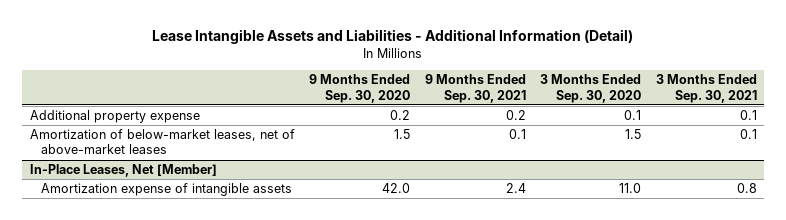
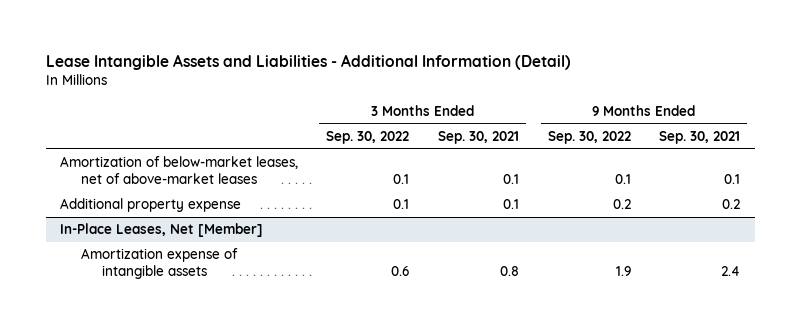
[309,74,411,103] 9 Months Ended Sep. 30, 2020 -> none
[540,74,642,103] 3 Months Ended Sep. 30, 2020 -> none
none -> [326,131,410,145] Sep. 30, 2022
none -> [547,131,631,145] Sep. 30, 2022
[29,110,200,124] Additional property expense -> [59,198,241,213] Additional property expense

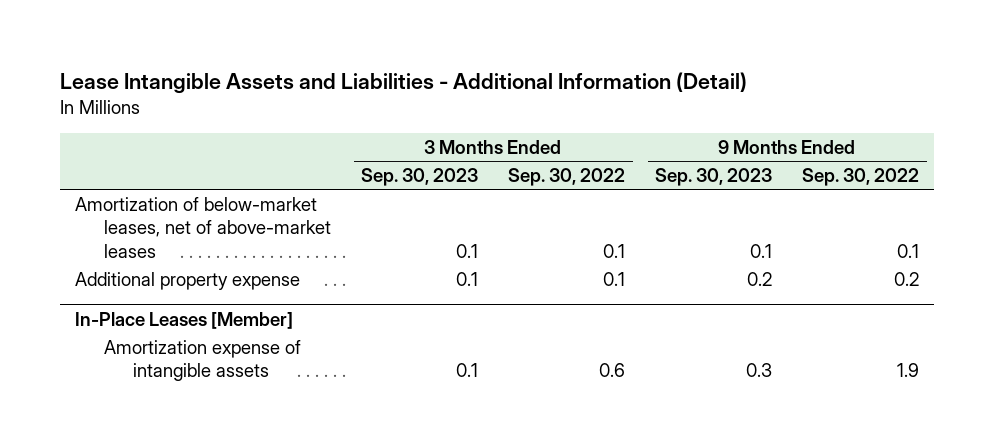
[438,131,520,145] Sep. 30, 2021 -> none
[659,131,741,145] Sep. 30, 2021 -> none
none -> [361,167,479,186] Sep. 30, 2023
none -> [655,167,773,186] Sep. 30, 2023
[59,223,263,238] In-Place Leases, Net [Member] -> [75,311,294,329] In-Place Leases [Member]

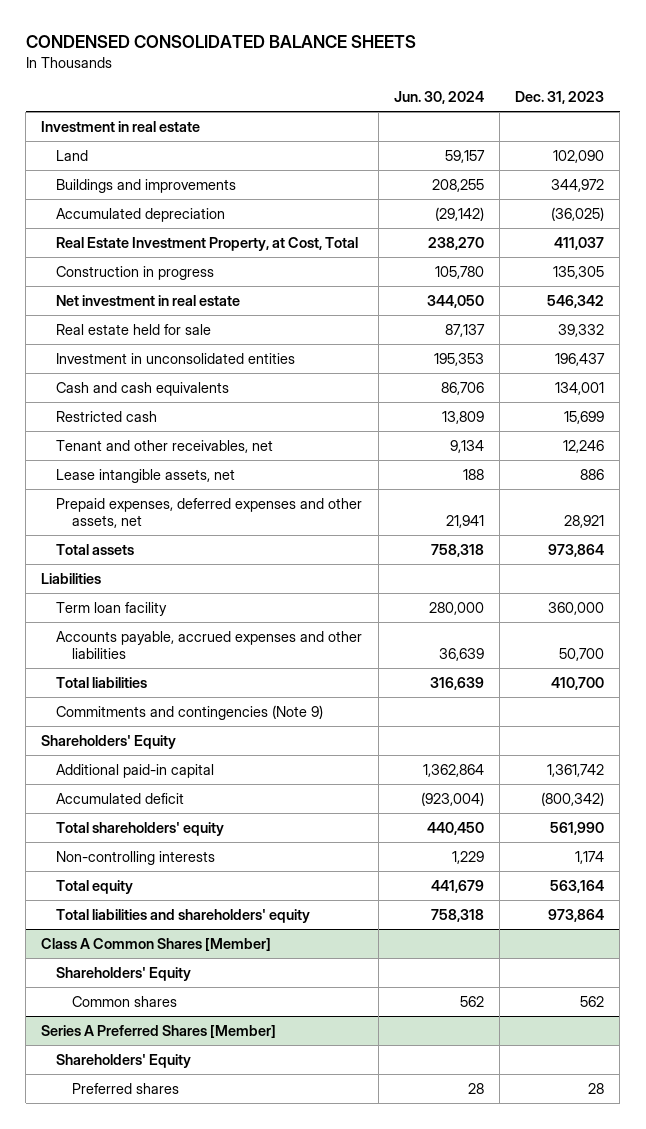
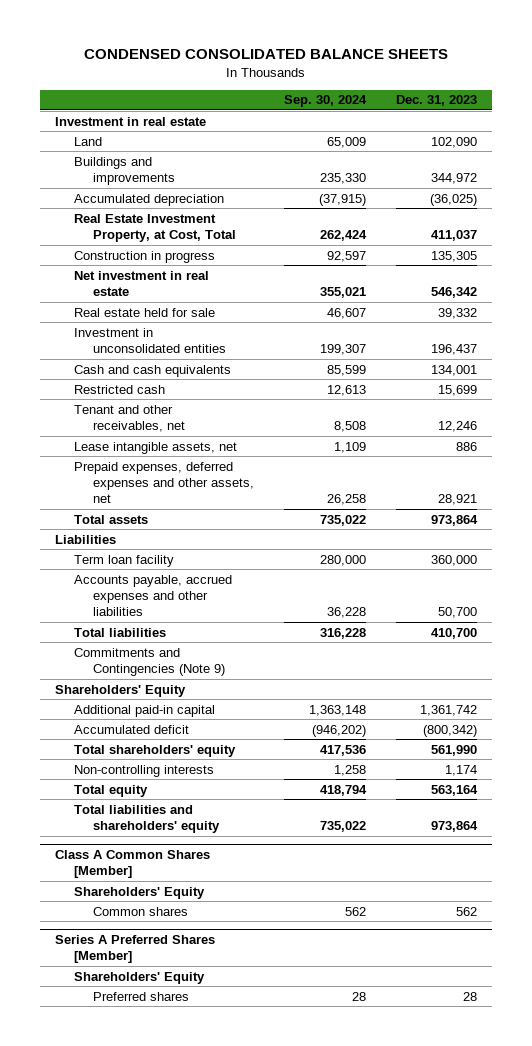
[393,91,484,105] Jun. 30, 2024 -> none
none -> [283,95,367,108] Sep. 30, 2024
[56,704,324,720] Commitments and contingencies (Note 9) -> [73,647,225,676] Commitments and Contingencies (Note 9)

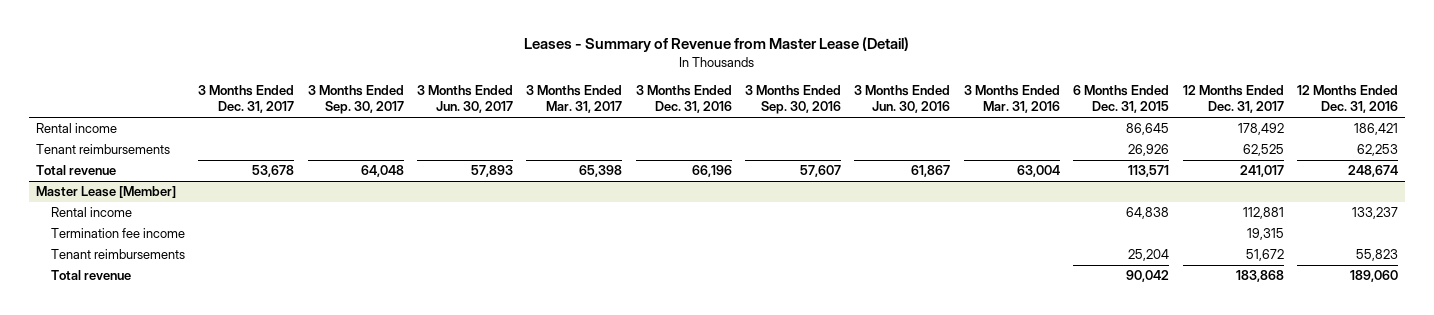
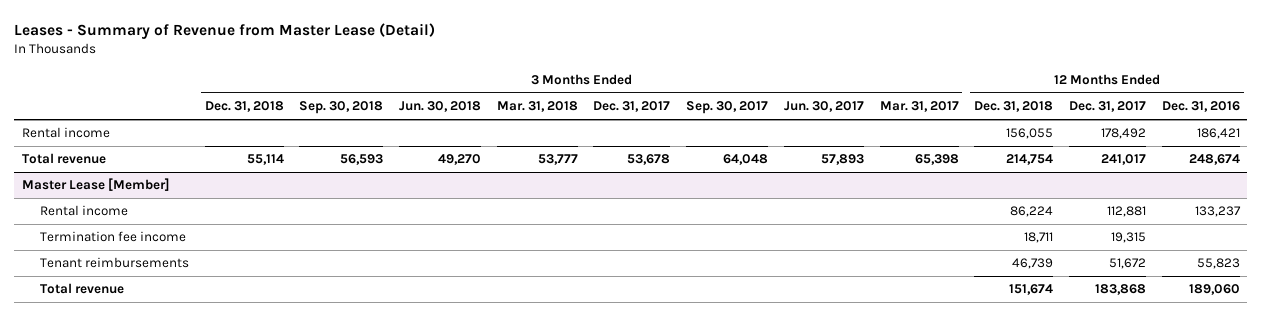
[635,85,732,114] 3 Months Ended Dec. 31, 2016 -> none
[745,85,842,115] 3 Months Ended Sep. 30, 2016 -> none
[854,85,951,114] 3 Months Ended Jun. 30, 2016 -> none
[963,85,1060,114] 3 Months Ended Mar. 31, 2016 -> none
[1073,85,1170,114] 6 Months Ended Dec. 31, 2015 -> none
none -> [204,101,284,113] Dec. 31, 2018
none -> [299,101,384,115] Sep. 30, 2018
none -> [399,101,482,113] Jun. 30, 2018
none -> [496,101,578,113] Mar. 31, 2018
none -> [974,101,1054,113] Dec. 31, 2018
[35,144,170,155] Tenant reimbursements -> none

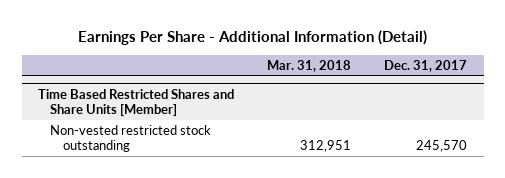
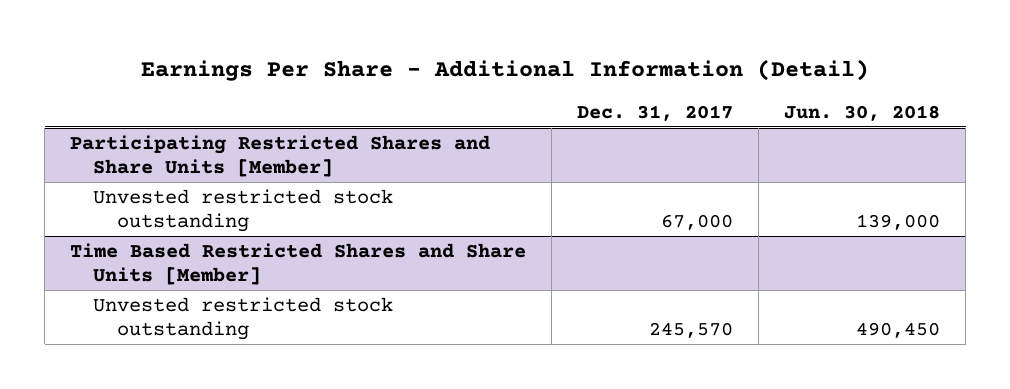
[267,59,352,72] Mar. 31, 2018 -> none
none -> [784,104,941,121] Jun. 30, 2018
none -> [70,134,491,178] Participating Restricted Shares and Share Units [Member]
none -> [93,188,394,233] Unvested restricted stock outstanding
[50,124,212,153] Non-vested restricted stock outstanding -> [93,296,394,341] Unvested restricted stock outstanding

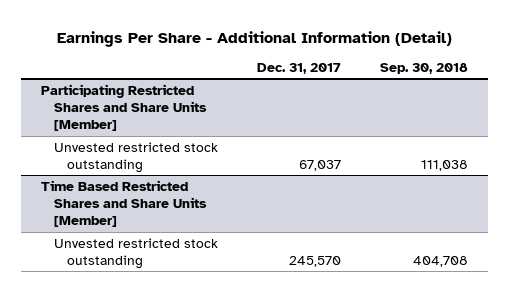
[784,104,941,121] Jun. 30, 2018 -> none
none -> [380,62,469,74] Sep. 30, 2018
[661,214,734,231] 67,000 -> [299,159,342,171] 67,037

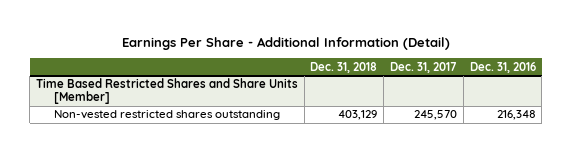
[380,62,469,74] Sep. 30, 2018 -> none
none -> [310,61,378,73] Dec. 31, 2018
none -> [469,61,536,73] Dec. 31, 2016
[40,83,207,132] Participating Restricted Shares and Share Units [Member] -> none
[53,141,218,173] Unvested restricted stock outstanding -> none
[53,237,218,269] Unvested restricted stock outstanding -> [53,110,280,121] Non-vested restricted shares outstanding

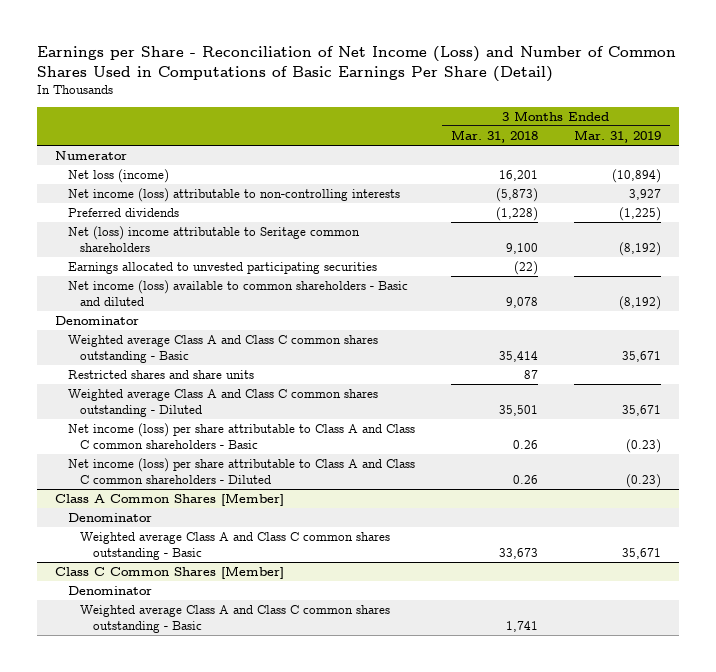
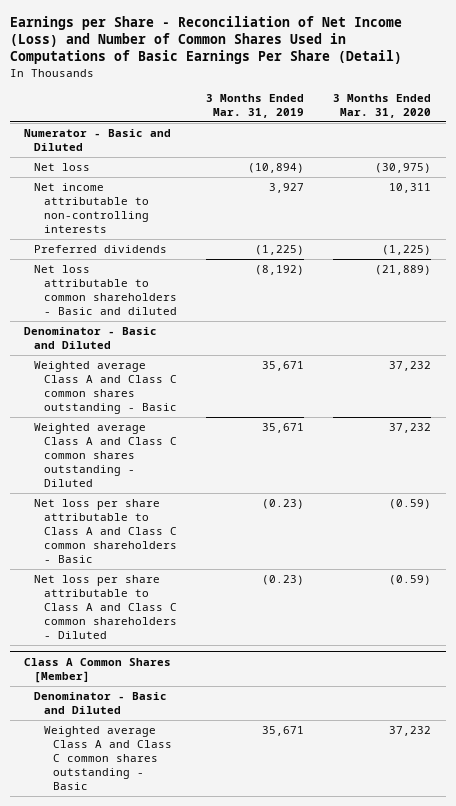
[450,130,538,144] Mar. 31, 2018 -> none
none -> [333,93,432,118] 3 Months Ended Mar. 31, 2020
[55,151,128,161] Numerator -> [24,129,172,152] Numerator - Basic and Diluted
[67,169,169,184] Net loss (income) -> [33,163,90,172] Net loss
[67,188,400,203] Net income (loss) attributable to non-controlling interests -> [33,183,149,233] Net income attributable to non-controlling interests
[67,226,360,252] Net (loss) income attributable to Seritage common shareholders -> none
[67,262,377,275] Earnings allocated to unvested participating securities -> none
[67,280,408,306] Net income (loss) available to common shareholders - Basic and diluted -> [33,265,177,315] Net loss attributable to common shareholders - Basic and diluted
[55,316,140,326] Denominator -> [24,327,158,350] Denominator - Basic and Diluted
[67,370,254,380] Restricted shares and share units -> none
[67,423,415,449] Net income (loss) per share attributable to Class A and Class C common shareholders - Basic -> [33,499,177,563] Net loss per share attributable to Class A and Class C common shareholders - Basic
[67,458,415,484] Net income (loss) per share attributable to Class A and Class C common shareholders - Diluted -> [33,575,177,639] Net loss per share attributable to Class A and Class C common shareholders - Diluted
[67,513,152,523] Denominator -> [33,692,167,715] Denominator - Basic and Diluted
[55,566,285,580] Class C Common Shares [Member] -> none
[67,586,152,596] Denominator -> none
[80,605,391,633] Weighted average Class A and Class C common shares outstanding - Basic -> none

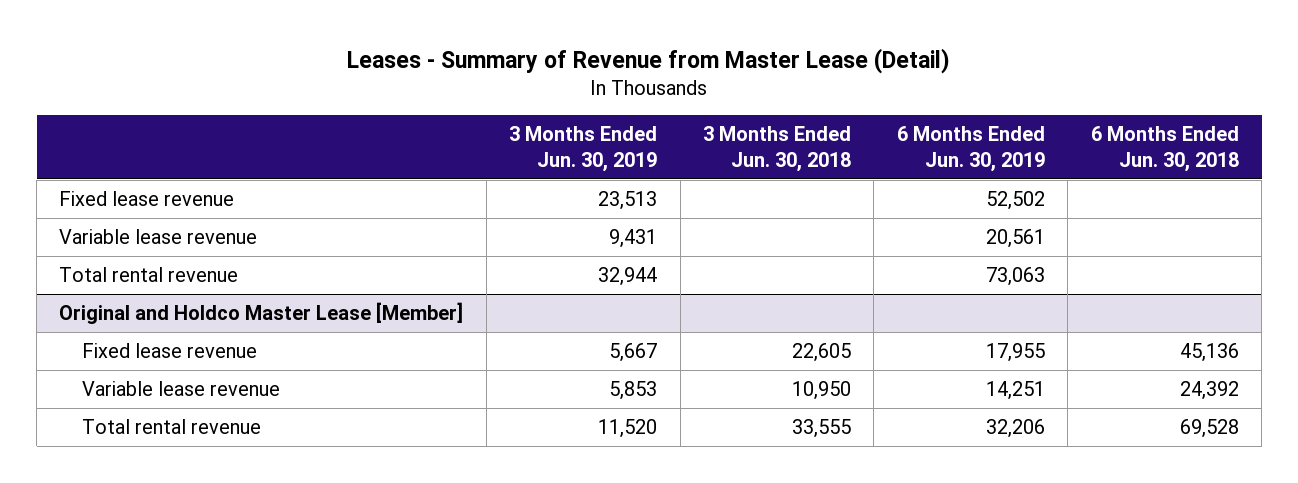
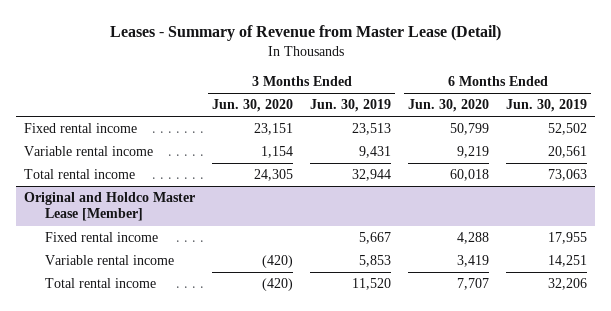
[703,125,852,173] 3 Months Ended Jun. 30, 2018 -> none
[1090,125,1239,173] 6 Months Ended Jun. 30, 2018 -> none
none -> [212,99,294,113] Jun. 30, 2020
none -> [408,99,490,113] Jun. 30, 2020
[59,191,235,207] Fixed lease revenue -> [24,123,138,134] Fixed rental income
[59,229,258,245] Variable lease revenue -> [24,146,154,157] Variable rental income
[59,267,239,283] Total rental revenue -> [24,169,136,180] Total rental income
[81,343,257,359] Fixed lease revenue -> [45,232,159,243] Fixed rental income
[81,381,280,397] Variable lease revenue -> [45,255,175,266] Variable rental income
[81,419,261,435] Total rental revenue -> [45,278,157,289] Total rental income

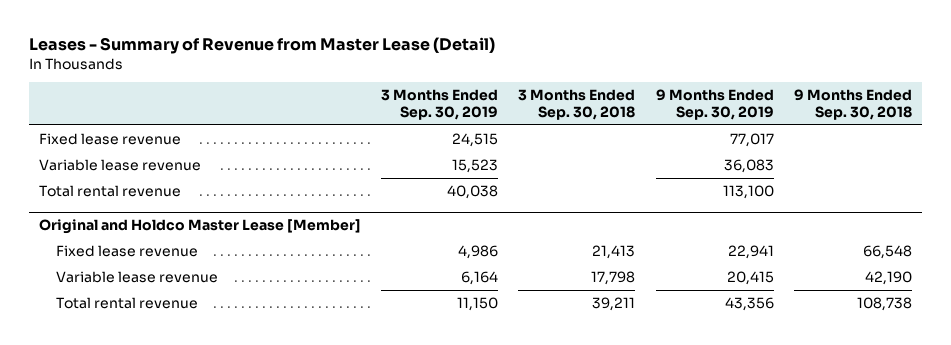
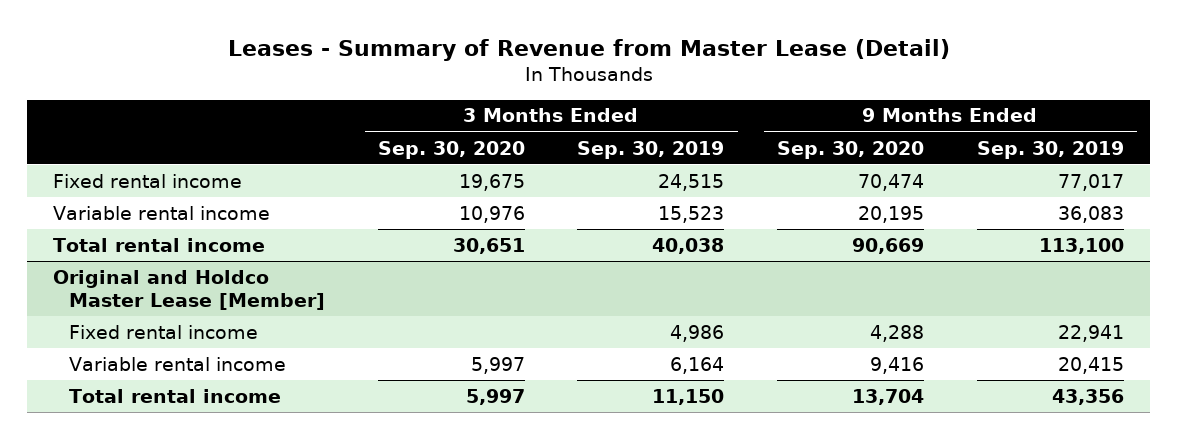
[518,89,636,120] 3 Months Ended Sep. 30, 2018 -> none
[793,89,912,120] 9 Months Ended Sep. 30, 2018 -> none
none -> [377,140,525,159] Sep. 30, 2020
none -> [776,140,924,159] Sep. 30, 2020
[38,133,181,146] Fixed lease revenue -> [53,173,243,188] Fixed rental income
[38,159,201,172] Variable lease revenue -> [53,205,271,220] Variable rental income
[38,185,181,198] Total rental revenue -> [53,237,266,252] Total rental income
[55,245,198,258] Fixed lease revenue -> [69,324,259,339] Fixed rental income
[55,271,218,284] Variable lease revenue -> [69,356,287,371] Variable rental income
[55,297,198,310] Total rental revenue -> [69,388,282,403] Total rental income

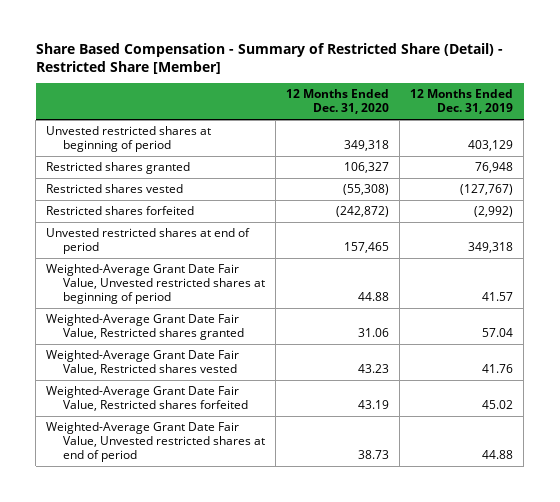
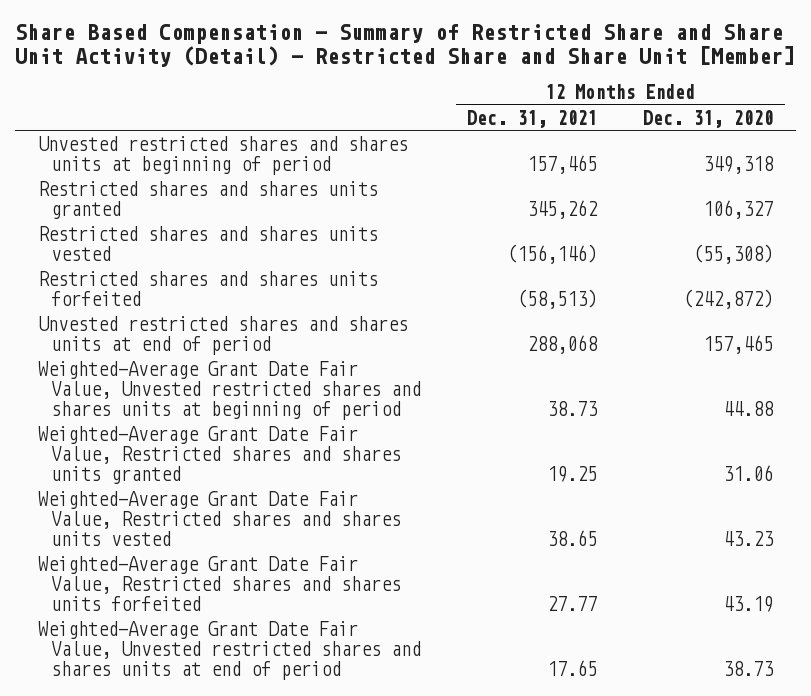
[35,42,503,74] Share Based Compensation - Summary of Restricted Share (Detail) - Restricted Share [Member] -> [15,23,796,67] Share Based Compensation - Summary of Restricted Share and Share Unit Activity (Detail) - Restricted Share and Share Unit [Member]
[410,89,514,115] 12 Months Ended Dec. 31, 2019 -> none
none -> [467,109,598,128] Dec. 31, 2021
[46,126,212,153] Unvested restricted shares at beginning of period -> [38,135,409,175] Unvested restricted shares and shares units at beginning of period
[46,162,191,175] Restricted shares granted -> [38,180,379,219] Restricted shares and shares units granted
[46,184,184,194] Restricted shares vested -> [38,225,379,261] Restricted shares and shares units vested
[46,206,195,216] Restricted shares forfeited -> [38,270,379,306] Restricted shares and shares units forfeited
[46,228,251,255] Unvested restricted shares at end of period -> [38,315,409,355] Unvested restricted shares and shares units at end of period
[46,264,266,304] Weighted-Average Grant Date Fair Value, Unvested restricted shares at beginning of period -> [38,360,422,420] Weighted-Average Grant Date Fair Value, Unvested restricted shares and shares units at beginning of period
[46,314,245,341] Weighted-Average Grant Date Fair Value, Restricted shares granted -> [38,425,402,484] Weighted-Average Grant Date Fair Value, Restricted shares and shares units granted
[46,350,240,376] Weighted-Average Grant Date Fair Value, Restricted shares vested -> [38,490,402,546] Weighted-Average Grant Date Fair Value, Restricted shares and shares units vested
[46,386,249,412] Weighted-Average Grant Date Fair Value, Restricted shares forfeited -> [38,555,402,611] Weighted-Average Grant Date Fair Value, Restricted shares and shares units forfeited
[46,422,266,462] Weighted-Average Grant Date Fair Value, Unvested restricted shares at end of period -> [38,620,422,680] Weighted-Average Grant Date Fair Value, Unvested restricted shares and shares units at end of period

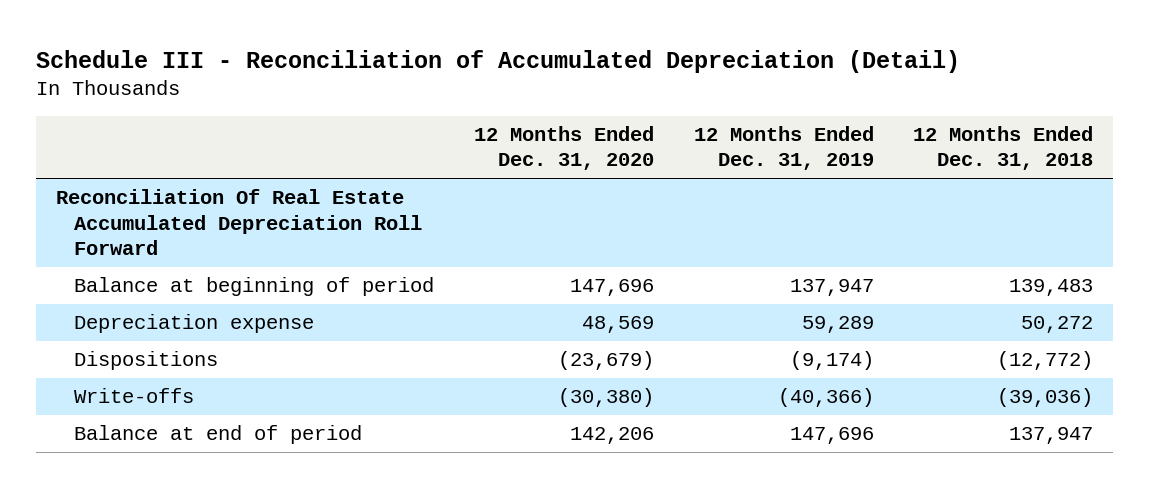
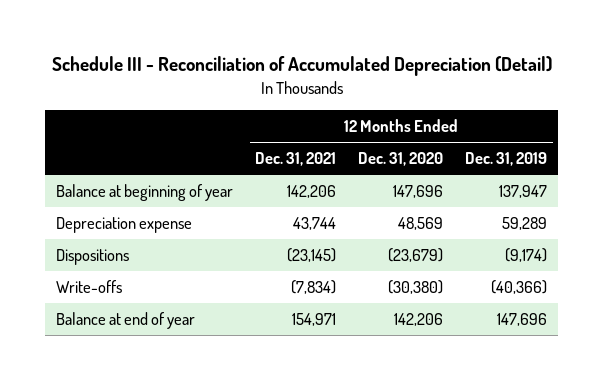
[913,125,1094,171] 12 Months Ended Dec. 31, 2018 -> none
none -> [255,152,337,167] Dec. 31, 2021
[56,189,423,256] Reconciliation Of Real Estate Accumulated Depreciation Roll Forward -> none
[74,277,435,297] Balance at beginning of period -> [56,184,234,202] Balance at beginning of year
[74,425,363,445] Balance at end of period -> [56,312,196,330] Balance at end of year

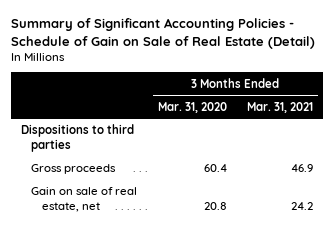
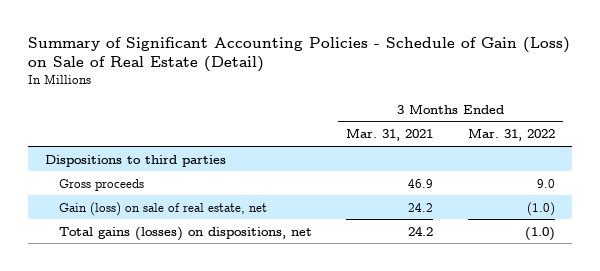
[10,18,315,49] Summary of Significant Accounting Policies - Schedule of Gain on Sale of Real Estate (Detail) -> [27,36,570,73] Summary of Significant Accounting Policies - Schedule of Gain (Loss) on Sale of Real Estate (Detail)
[157,101,227,113] Mar. 31, 2020 -> none
none -> [467,128,555,142] Mar. 31, 2022
[31,187,138,213] Gain on sale of real estate, net -> [58,201,267,216] Gain (loss) on sale of real estate, net
none -> [58,226,312,241] Total gains (losses) on dispositions, net

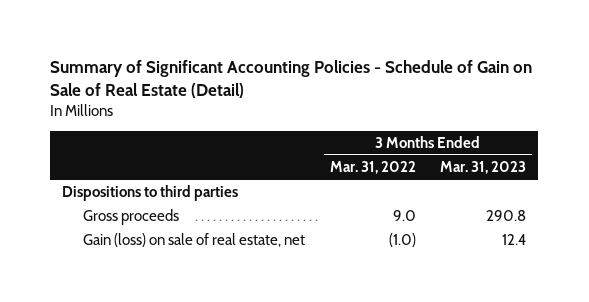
[27,36,570,73] Summary of Significant Accounting Policies - Schedule of Gain (Loss) on Sale of Real Estate (Detail) -> [50,60,533,98] Summary of Significant Accounting Policies - Schedule of Gain on Sale of Real Estate (Detail)
[346,128,434,142] Mar. 31, 2021 -> none
none -> [440,161,527,175] Mar. 31, 2023
[58,226,312,241] Total gains (losses) on dispositions, net -> none

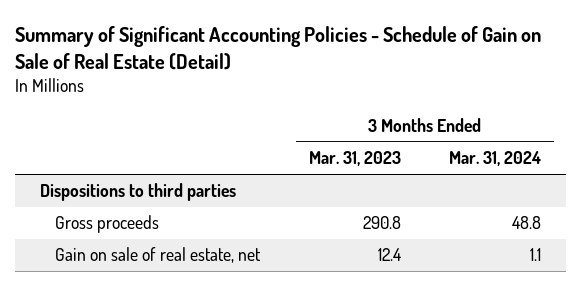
[329,161,416,175] Mar. 31, 2022 -> none
none -> [449,151,542,167] Mar. 31, 2024
[83,233,306,248] Gain (loss) on sale of real estate, net -> [54,247,261,264] Gain on sale of real estate, net

